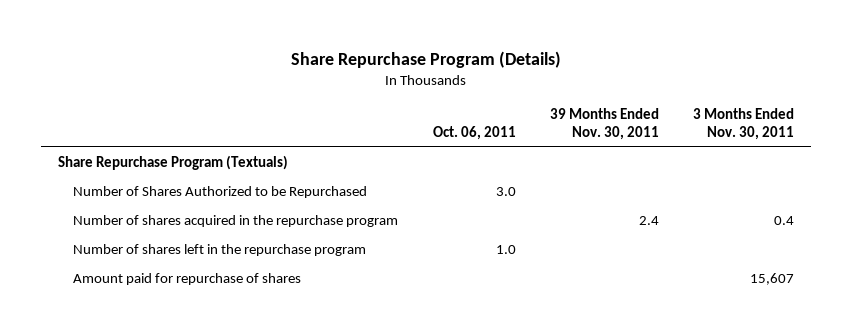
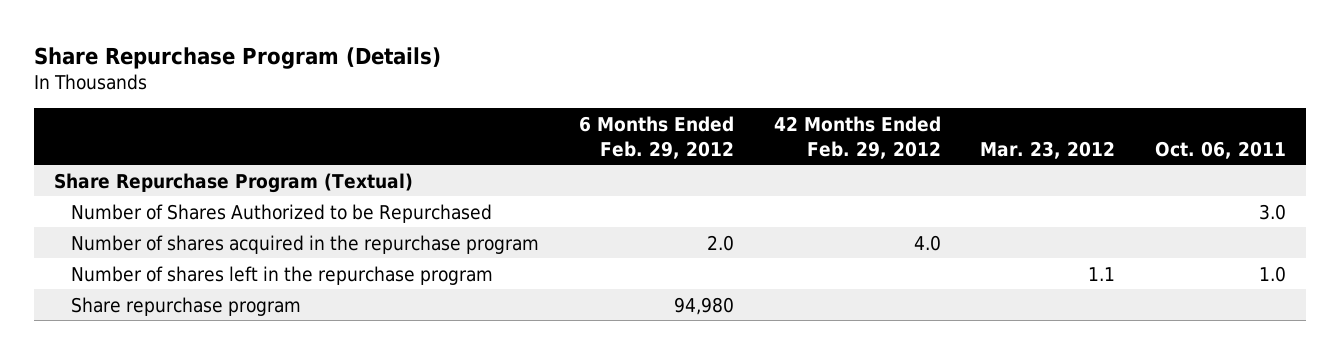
[549,108,659,141] 39 Months Ended Nov. 30, 2011 -> none
[692,108,794,141] 3 Months Ended Nov. 30, 2011 -> none
none -> [578,115,734,159] 6 Months Ended Feb. 29, 2012
none -> [773,115,941,159] 42 Months Ended Feb. 29, 2012
none -> [980,140,1116,159] Mar. 23, 2012
[58,155,289,171] Share Repurchase Program (Textuals) -> [54,172,414,193] Share Repurchase Program (Textual)
[73,273,302,286] Amount paid for repurchase of shares -> [71,296,302,316] Share repurchase program

